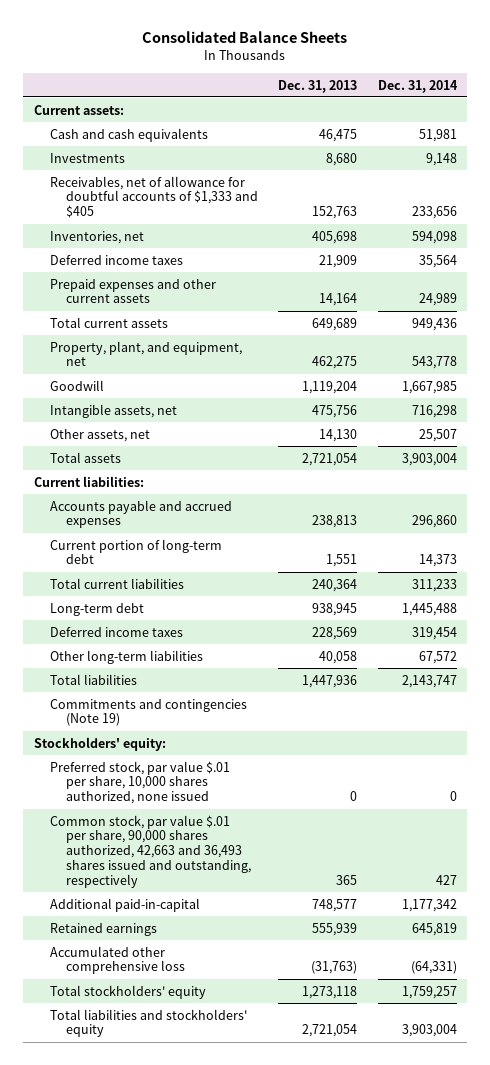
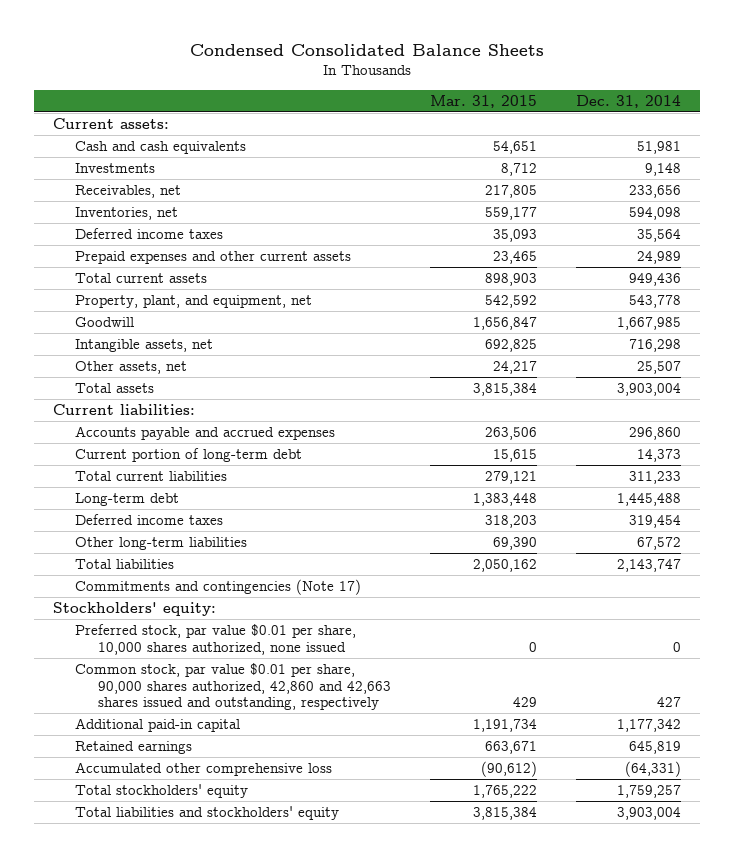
[142,31,348,44] Consolidated Balance Sheets -> [189,43,544,56] Condensed Consolidated Balance Sheets
[278,79,358,93] Dec. 31, 2013 -> none
none -> [429,94,537,108] Mar. 31, 2015
[49,175,258,219] Receivables, net of allowance for doubtful accounts of $1,333 and $405 -> [75,184,182,198] Receivables, net
[49,698,247,727] Commitments and contingencies (Note 19) -> [75,578,362,595] Commitments and contingencies (Note 17)
[49,760,230,805] Preferred stock, par value $.01 per share, 10,000 shares authorized, none issued -> [75,623,357,655] Preferred stock, par value $0.01 per share, 10,000 shares authorized, none issued
[49,814,251,888] Common stock, par value $.01 per share, 90,000 shares authorized, 42,663 and 36,493 shares issued and outstanding, respectively -> [75,662,392,711] Common stock, par value $0.01 per share, 90,000 shares authorized, 42,860 and 42,663 shares issued and outstanding, respectively
[49,897,200,912] Additional paid-in-capital -> [75,717,241,732] Additional paid-in capital

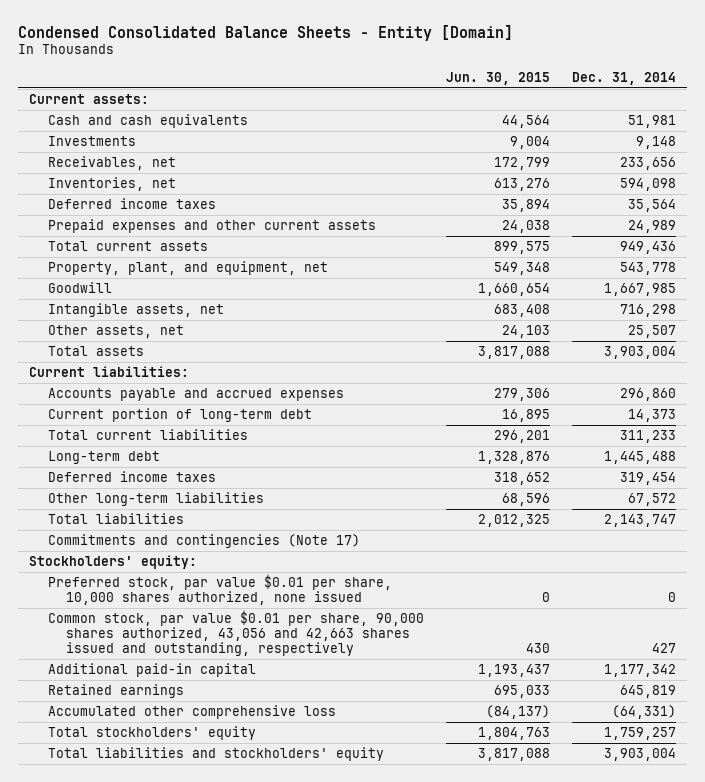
[189,43,544,56] Condensed Consolidated Balance Sheets -> [18,24,514,41] Condensed Consolidated Balance Sheets - Entity [Domain]
[429,94,537,108] Mar. 31, 2015 -> none
none -> [445,71,550,85] Jun. 30, 2015
[75,662,392,711] Common stock, par value $0.01 per share, 90,000 shares authorized, 42,860 and 42,663 shares issued and outstanding, respectively -> [47,610,424,657] Common stock, par value $0.01 per share, 90,000 shares authorized, 43,056 and 42,663 shares issued and outstanding, respectively

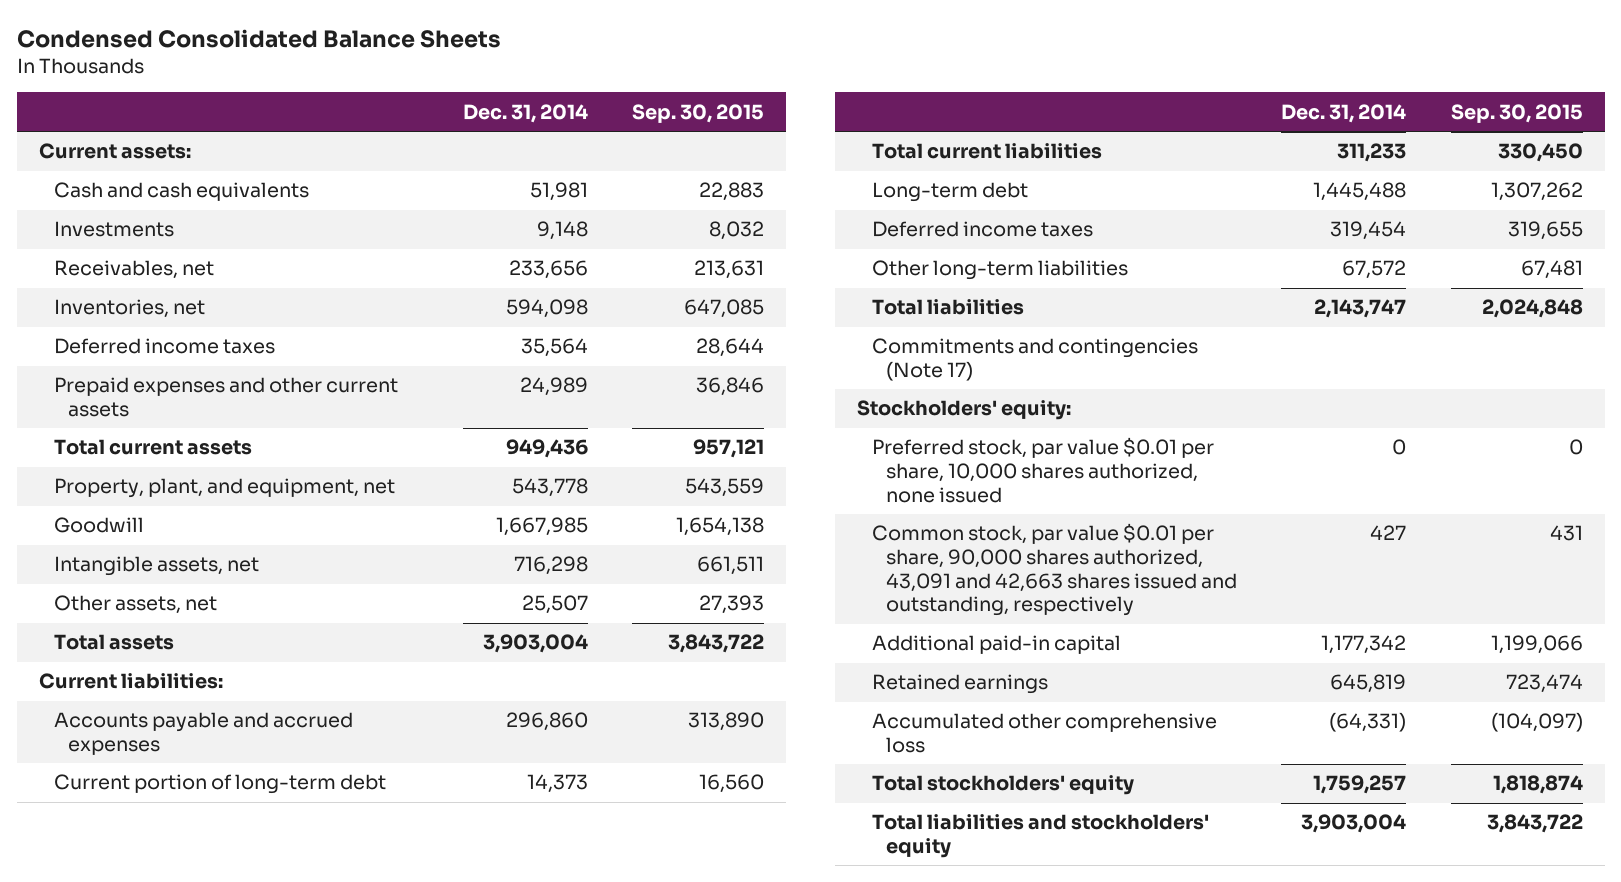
[18,24,514,41] Condensed Consolidated Balance Sheets - Entity [Domain] -> [16,28,501,48] Condensed Consolidated Balance Sheets
[445,71,550,85] Jun. 30, 2015 -> none
none -> [632,103,765,123] Sep. 30, 2015
[47,610,424,657] Common stock, par value $0.01 per share, 90,000 shares authorized, 43,056 and 42,663 shares issued and outstanding, respectively -> [871,523,1238,617] Common stock, par value $0.01 per share, 90,000 shares authorized, 43,091 and 42,663 shares issued and outstanding, respectively

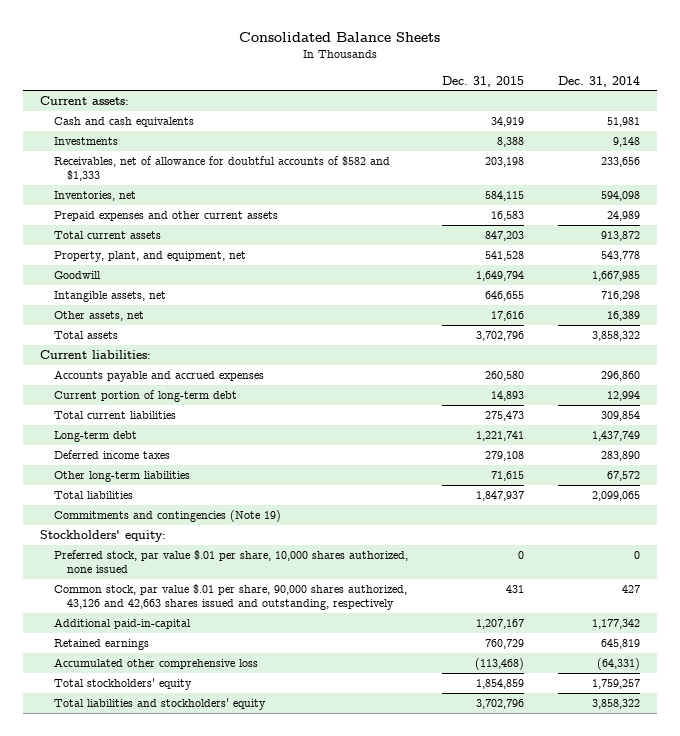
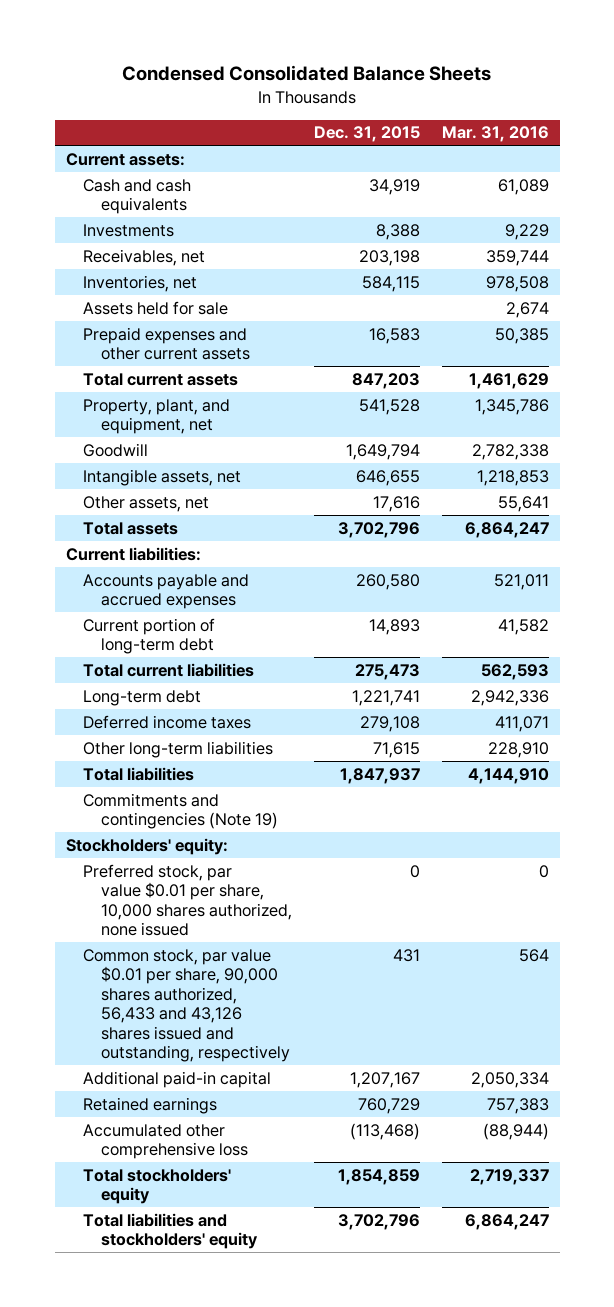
[238,31,440,42] Consolidated Balance Sheets -> [122,65,492,82] Condensed Consolidated Balance Sheets
[557,75,640,87] Dec. 31, 2014 -> none
none -> [441,126,549,143] Mar. 31, 2016
[53,156,390,182] Receivables, net of allowance for doubtful accounts of $582 and $1,333 -> [83,248,206,266] Receivables, net
none -> [83,300,229,315] Assets held for sale
[53,550,408,574] Preferred stock, par value $.01 per share, 10,000 shares authorized, none issued -> [83,863,293,937] Preferred stock, par value $0.01 per share, 10,000 shares authorized, none issued
[53,584,407,611] Common stock, par value $.01 per share, 90,000 shares authorized, 43,126 and 42,663 shares issued and outstanding, respectively -> [83,948,291,1063] Common stock, par value $0.01 per share, 90,000 shares authorized, 56,433 and 43,126 shares issued and outstanding, respectively
[53,618,191,630] Additional paid-in-capital -> [83,1070,272,1088] Additional paid-in capital

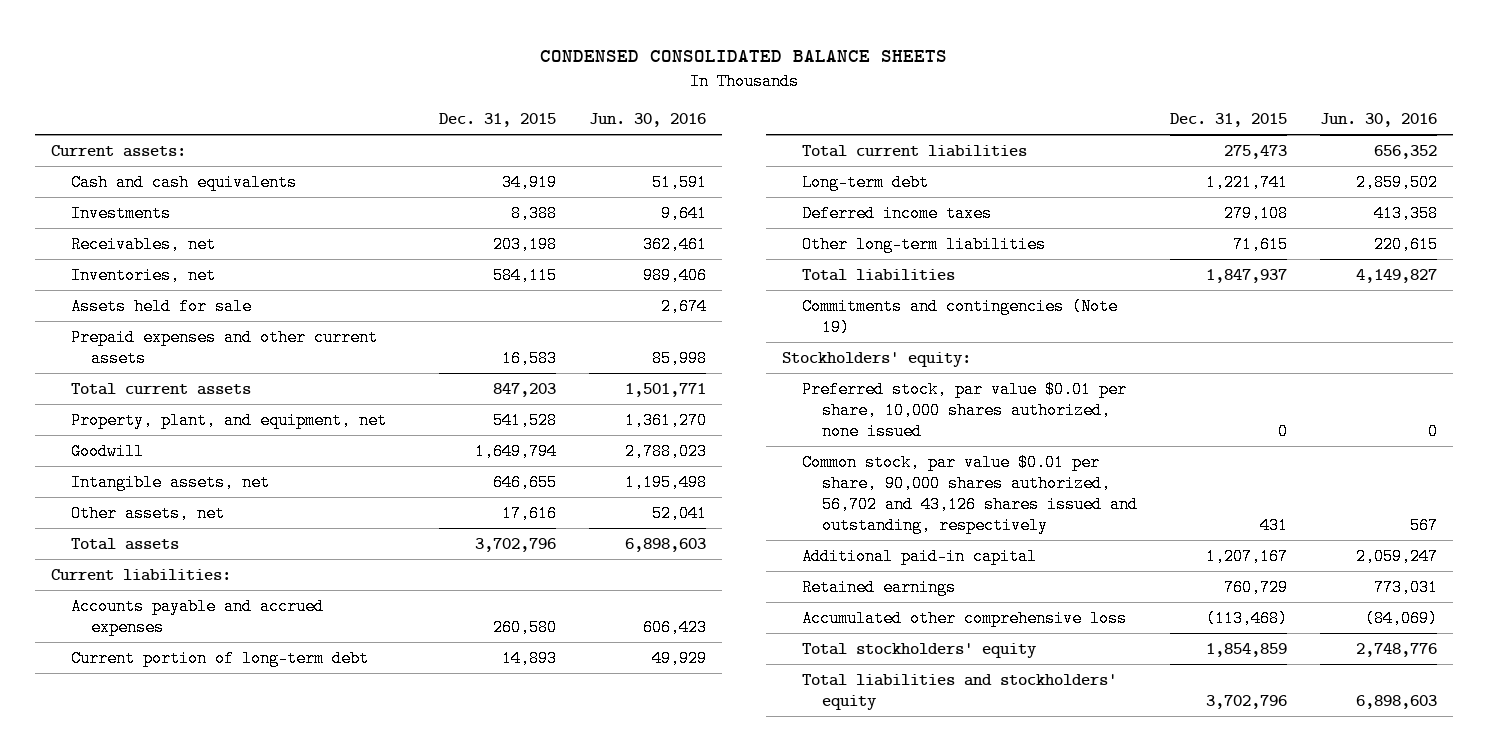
[122,65,492,82] Condensed Consolidated Balance Sheets -> [539,49,947,62] CONDENSED CONSOLIDATED BALANCE SHEETS
[441,126,549,143] Mar. 31, 2016 -> none
none -> [588,113,706,128] Jun. 30, 2016
[83,948,291,1063] Common stock, par value $0.01 per share, 90,000 shares authorized, 56,433 and 43,126 shares issued and outstanding, respectively -> [802,453,1139,534] Common stock, par value $0.01 per share, 90,000 shares authorized, 56,702 and 43,126 shares issued and outstanding, respectively

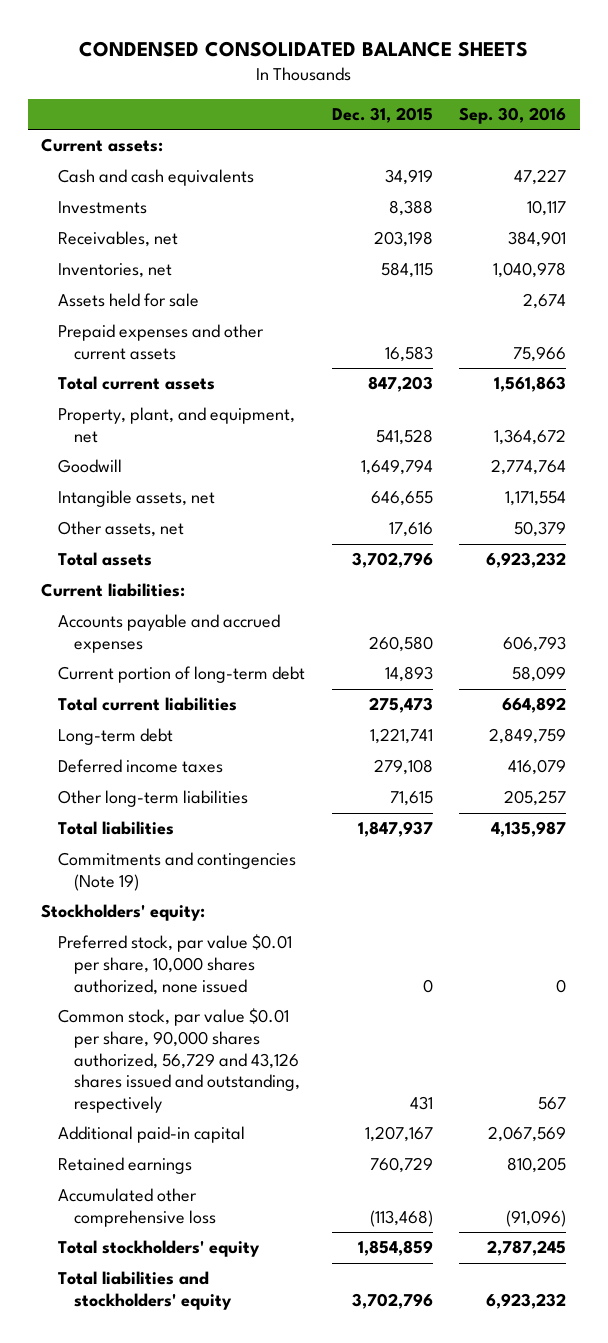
[588,113,706,128] Jun. 30, 2016 -> none
none -> [459,106,567,124] Sep. 30, 2016
[802,453,1139,534] Common stock, par value $0.01 per share, 90,000 shares authorized, 56,702 and 43,126 shares issued and outstanding, respectively -> [57,1008,301,1113] Common stock, par value $0.01 per share, 90,000 shares authorized, 56,729 and 43,126 shares issued and outstanding, respectively

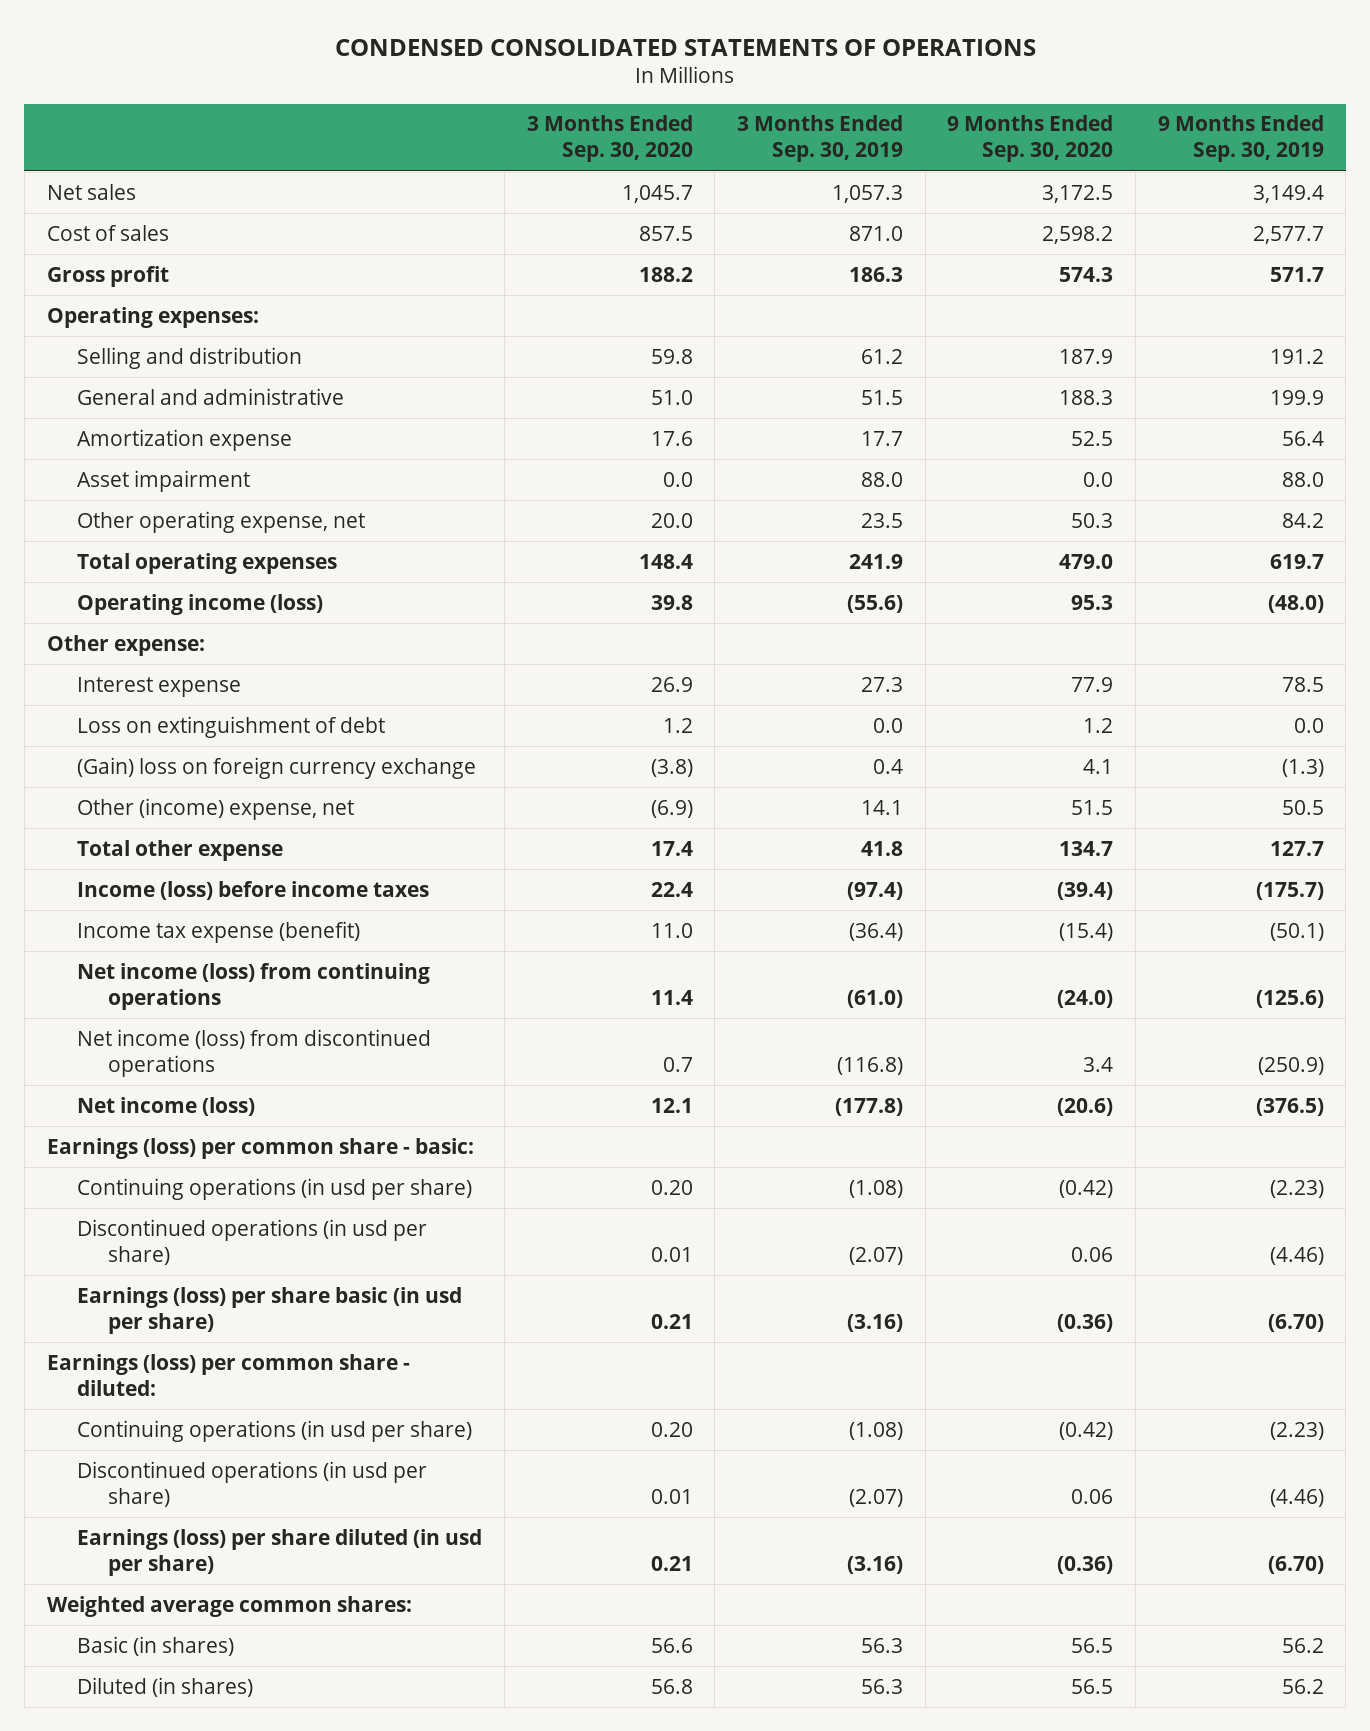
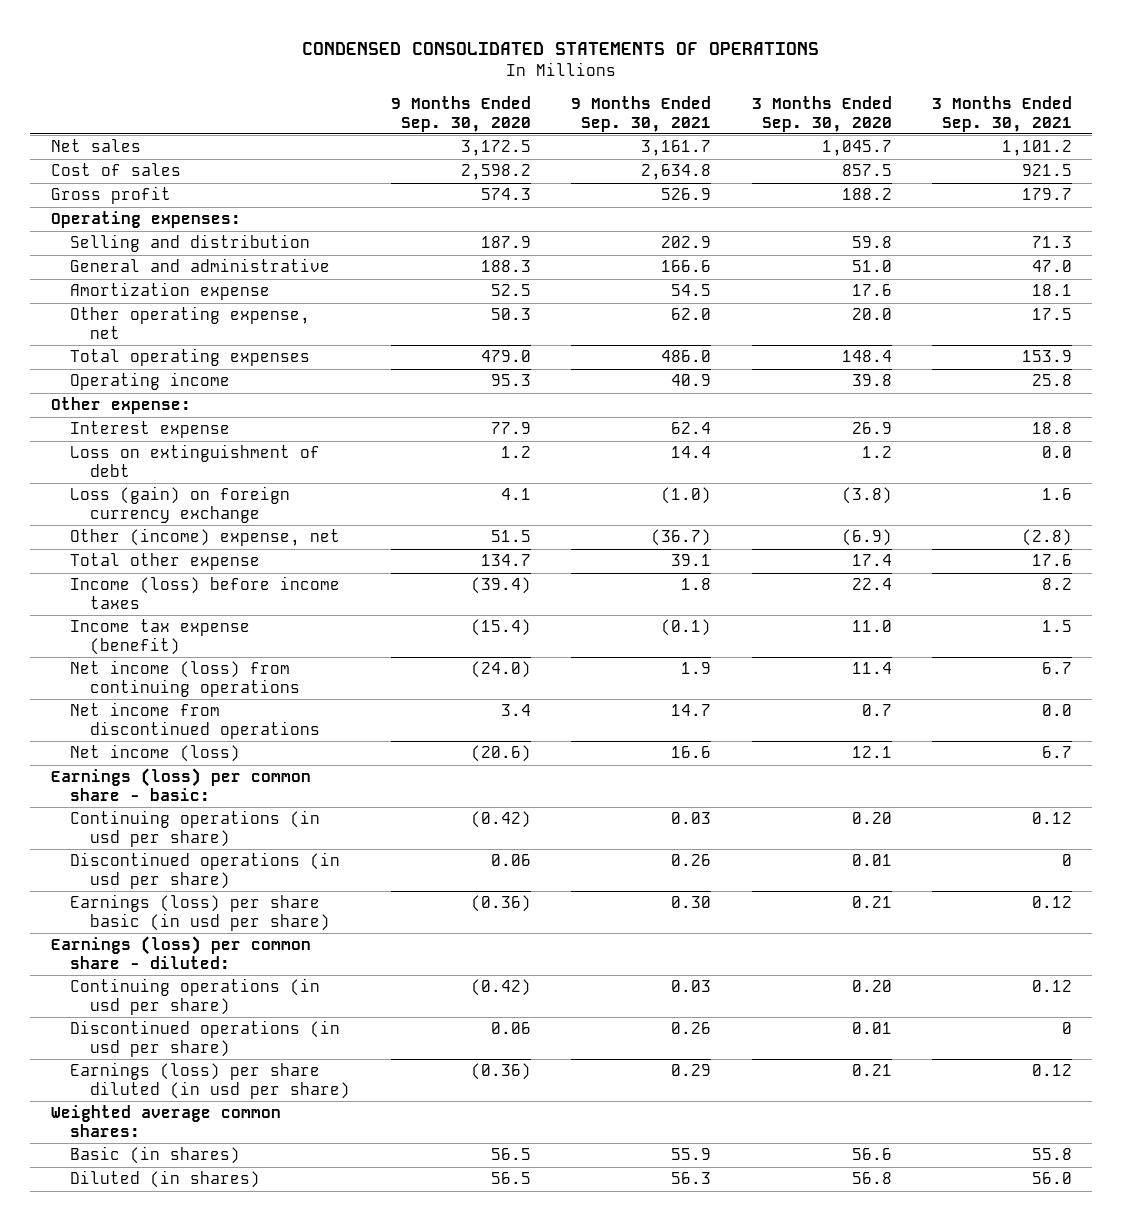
[737,115,904,163] 3 Months Ended Sep. 30, 2019 -> none
[1157,115,1324,163] 9 Months Ended Sep. 30, 2019 -> none
none -> [571,96,712,132] 9 Months Ended Sep. 30, 2021
none -> [932,96,1073,132] 3 Months Ended Sep. 30, 2021
[77,469,251,492] Asset impairment -> none
[77,593,324,615] Operating income (loss) -> [70,372,231,391] Operating income
[77,756,477,779] (Gain) loss on foreign currency exchange -> [70,486,291,523] Loss (gain) on foreign currency exchange
[77,1028,432,1077] Net income (loss) from discontinued operations -> [70,702,321,739] Net income from discontinued operations

